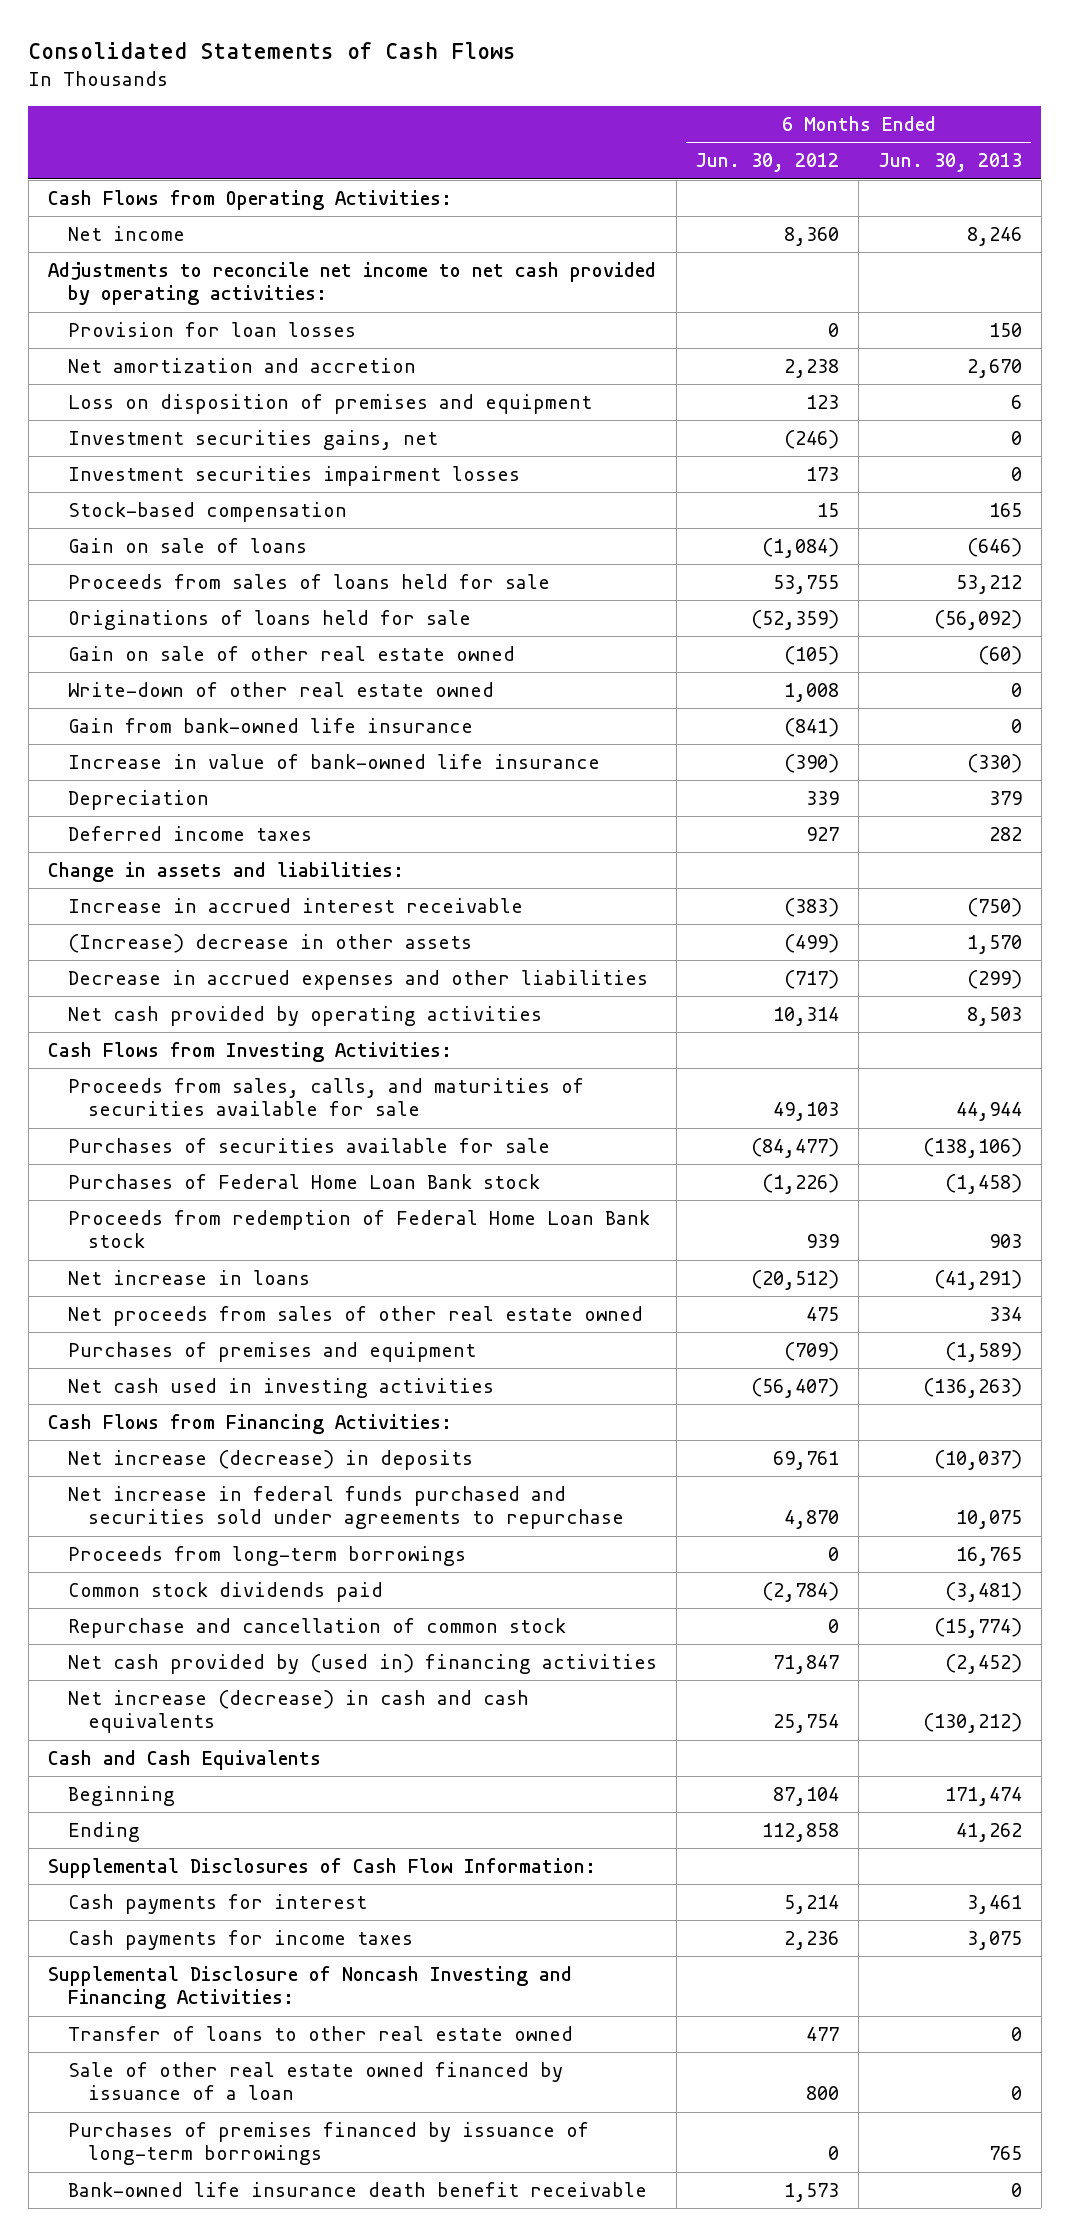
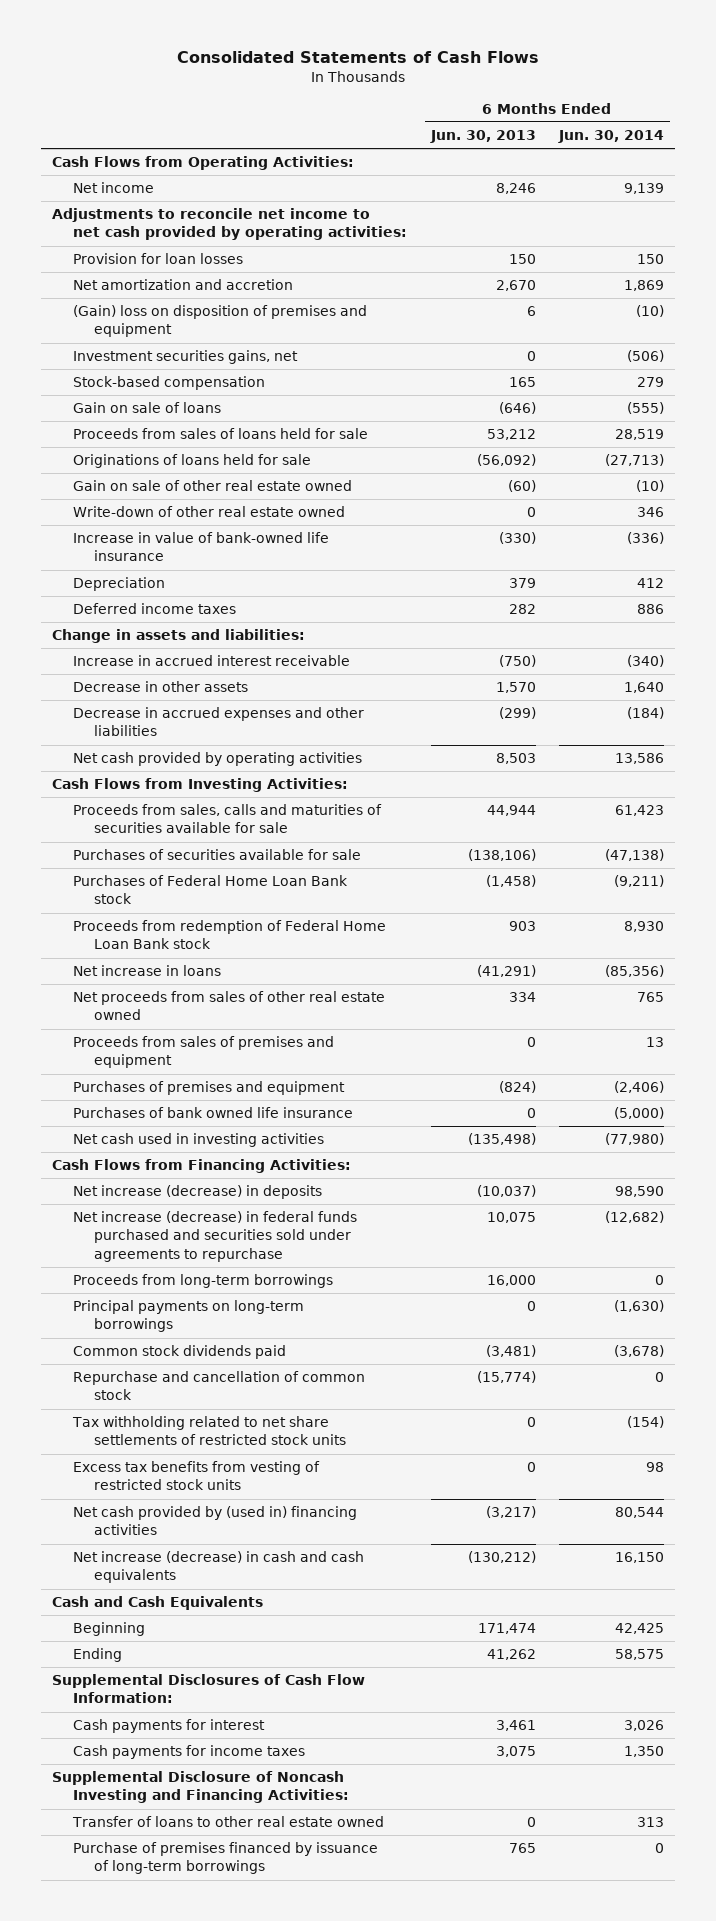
[695,153,840,173] Jun. 30, 2012 -> none
none -> [557,130,664,144] Jun. 30, 2014
[67,394,592,415] Loss on disposition of premises and equipment -> [73,305,368,338] (Gain) loss on disposition of premises and equipment
[67,466,520,487] Investment securities impairment losses -> none
[67,718,473,734] Gain from bank-owned life insurance -> none
[67,934,472,954] (Increase) decrease in other assets -> [73,681,249,693] Decrease in other assets
[67,1078,584,1117] Proceeds from sales, calls, and maturities of securities available for sale -> [73,804,383,834] Proceeds from sales, calls and maturities of securities available for sale
none -> [73,1036,335,1069] Proceeds from sales of premises and equipment
[944,1342,1022,1363] (1,589) -> [498,1081,536,1094] (824)
none -> [73,1107,354,1119] Purchases of bank owned life insurance
[922,1378,1022,1399] (136,263) -> [467,1133,536,1146] (135,498)
[67,1486,624,1530] Net increase in federal funds purchased and securities sold under agreements to repurchase -> [73,1211,358,1262] Net increase (decrease) in federal funds purchased and securities sold under agreements to repurchase
[955,1547,1022,1567] 16,765 -> [486,1275,536,1287] 16,000
none -> [73,1300,305,1333] Principal payments on long-term borrowings
none -> [72,1416,347,1446] Tax withholding related to net share settlements of restricted stock units
none -> [73,1461,321,1491] Excess tax benefits from vesting of restricted stock units
[944,1654,1022,1675] (2,452) -> [485,1506,536,1519] (3,217)
[67,2062,563,2101] Sale of other real estate owned financed by issuance of a loan -> none
[67,2182,647,2198] Bank-owned life insurance death benefit receivable -> none
[67,2122,589,2166] Purchases of premises financed by issuance of long-term borrowings -> [73,1842,379,1875] Purchase of premises financed by issuance of long-term borrowings

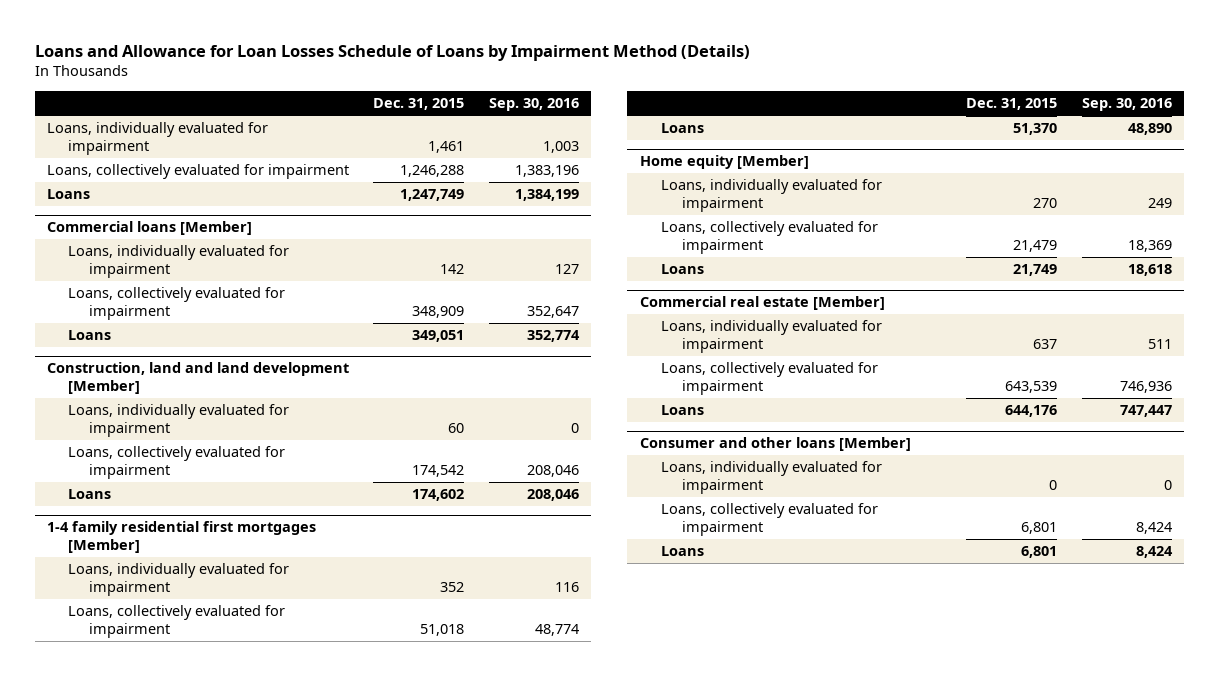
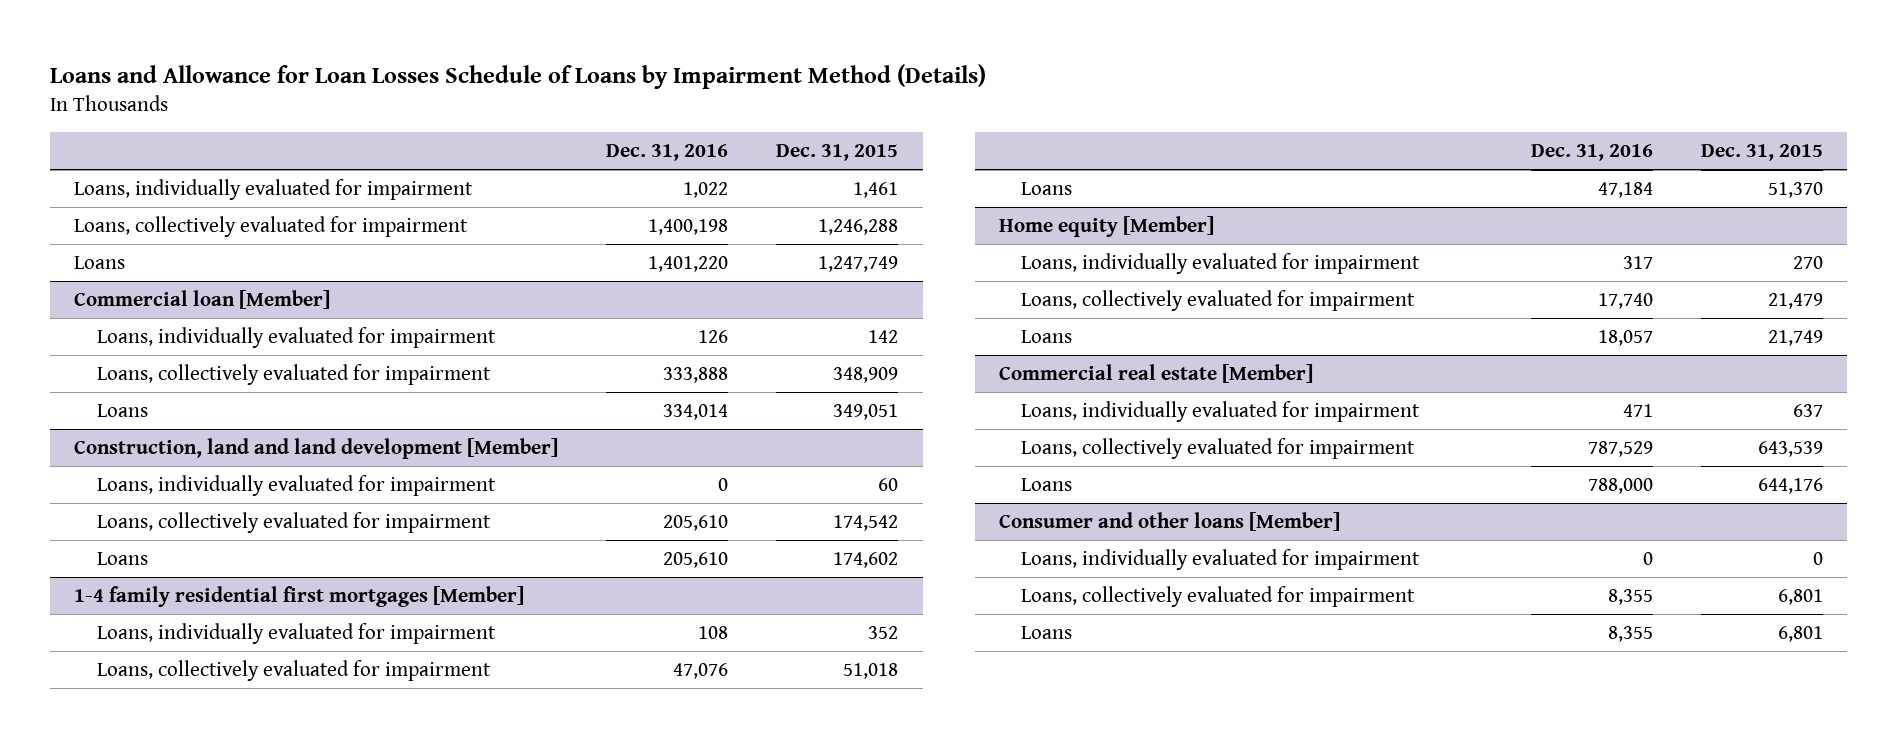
[489,98,580,112] Sep. 30, 2016 -> none
none -> [606,144,729,162] Dec. 31, 2016
[46,221,252,236] Commercial loans [Member] -> [74,290,331,310] Commercial loan [Member]

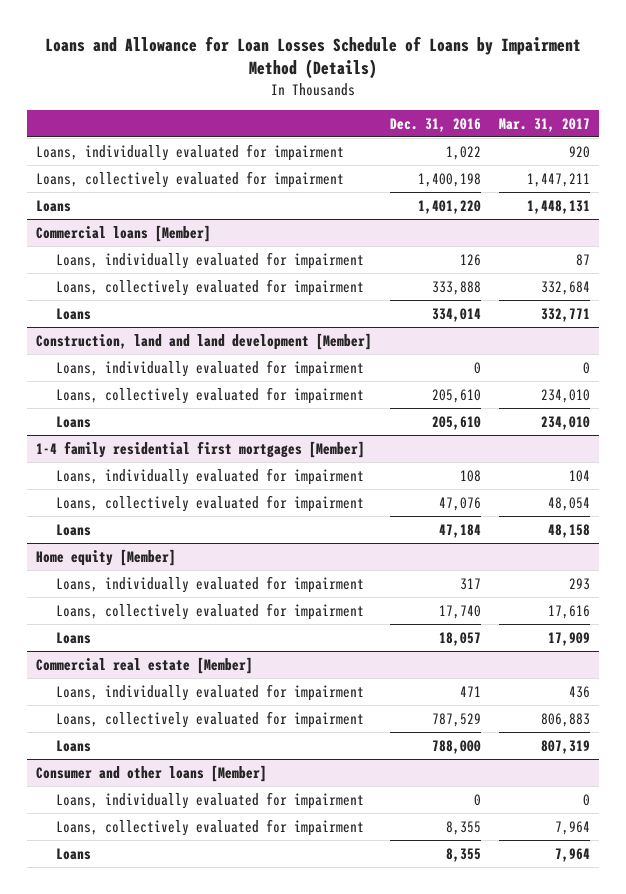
[776,144,899,162] Dec. 31, 2015 -> none
none -> [498,117,590,132] Mar. 31, 2017
[74,290,331,310] Commercial loan [Member] -> [36,224,212,242] Commercial loans [Member]

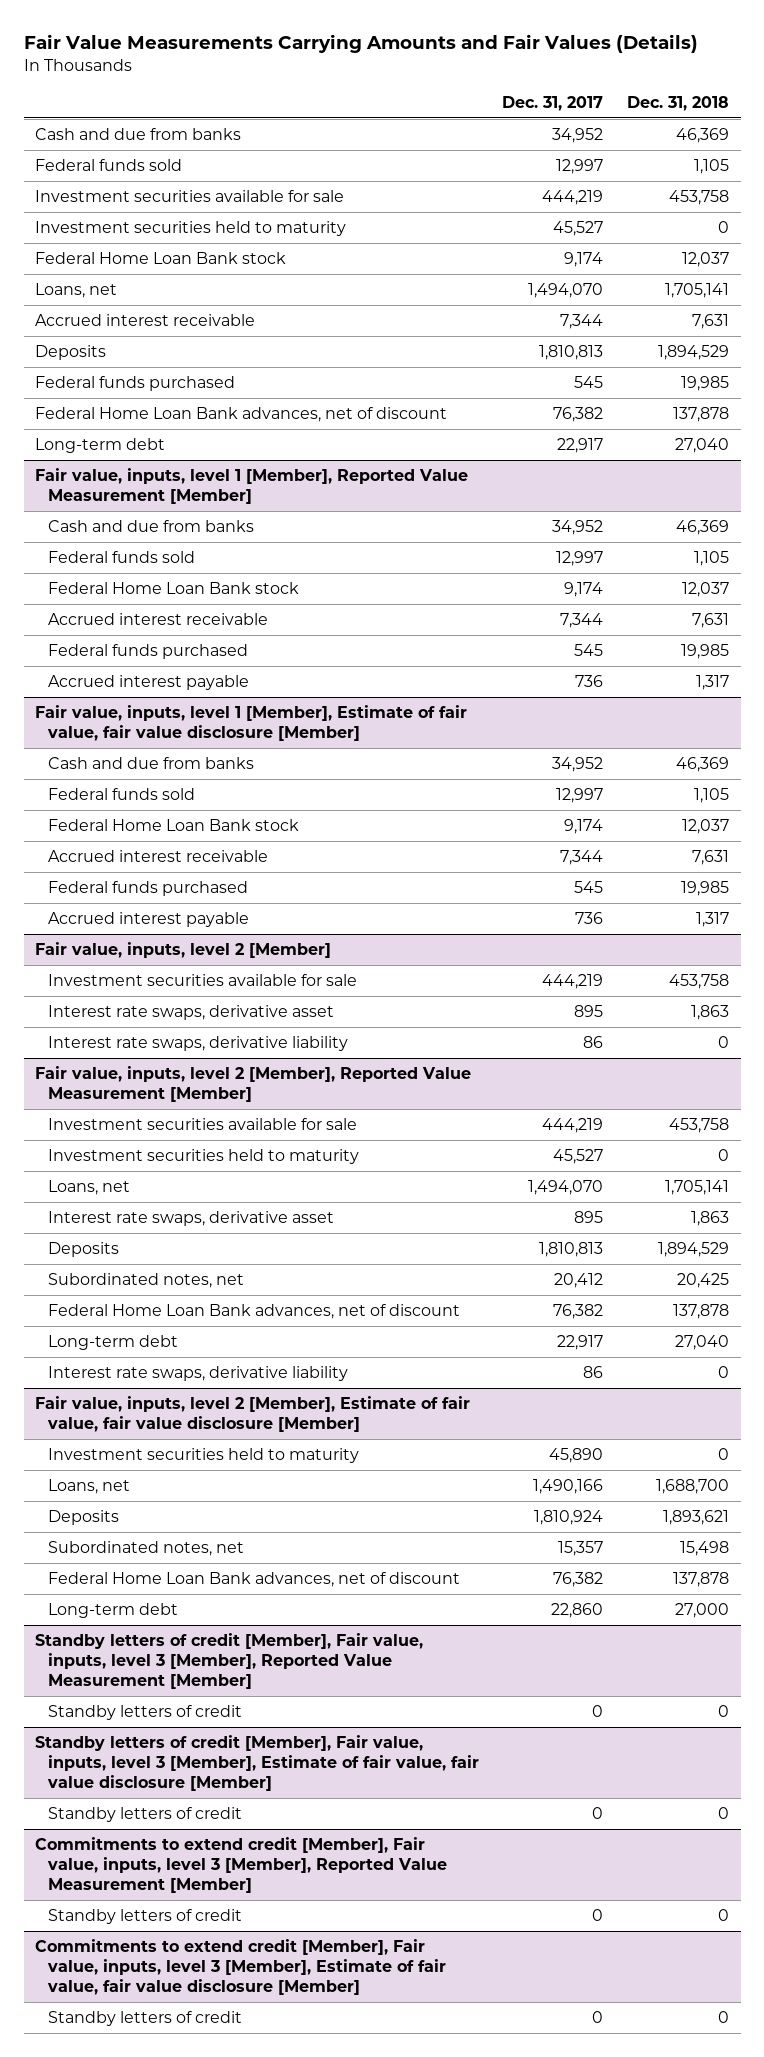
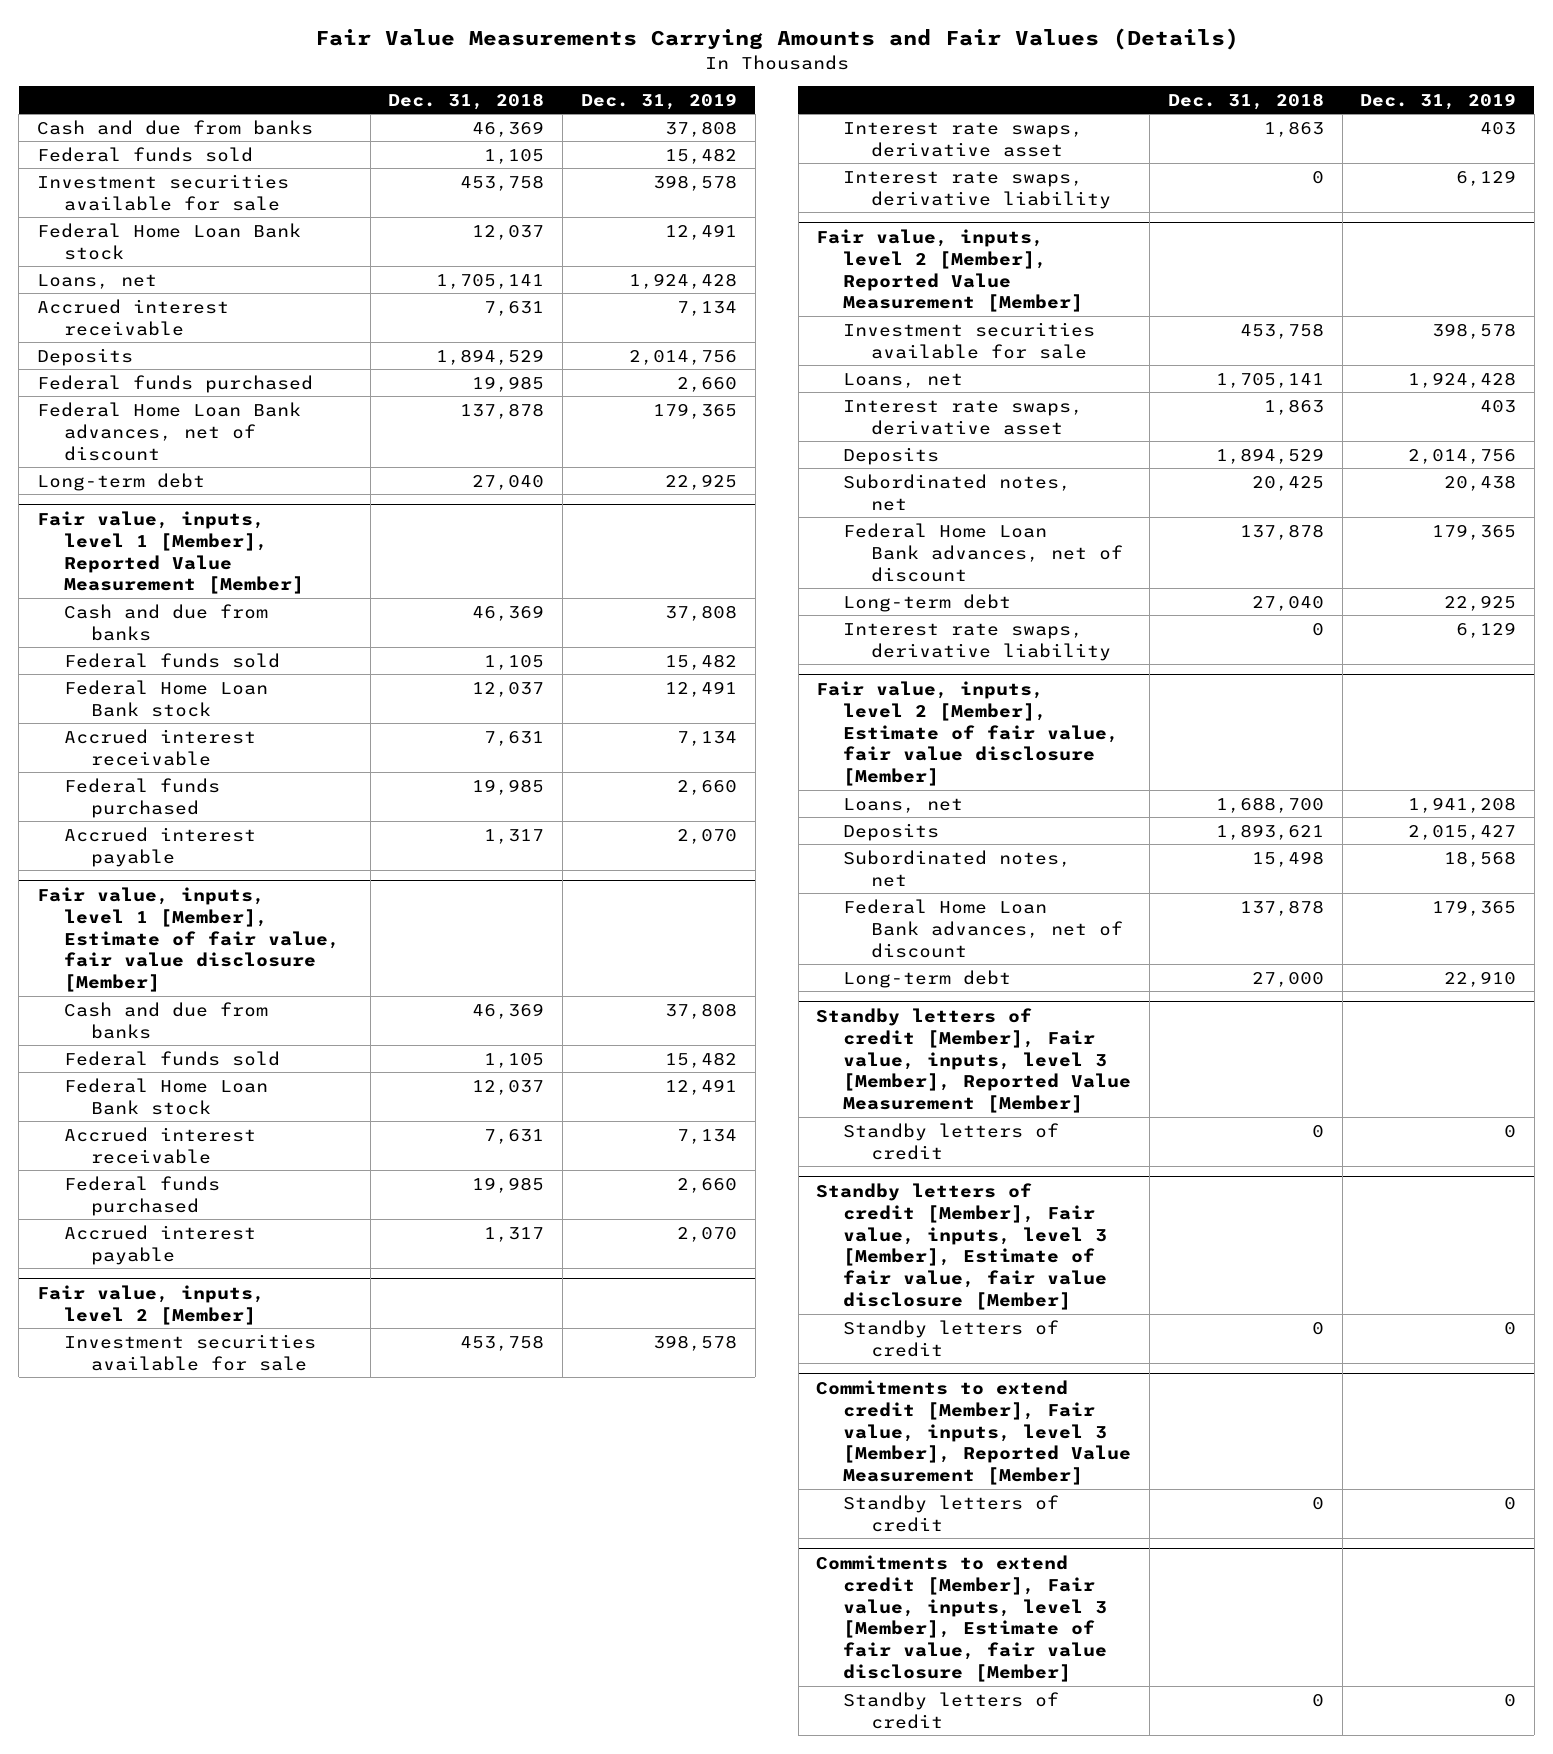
[502,95,604,111] Dec. 31, 2017 -> none
none -> [580,92,737,110] Dec. 31, 2019
[35,221,347,237] Investment securities held to maturity -> none
[47,1149,359,1165] Investment securities held to maturity -> none
[47,1448,359,1464] Investment securities held to maturity -> none

